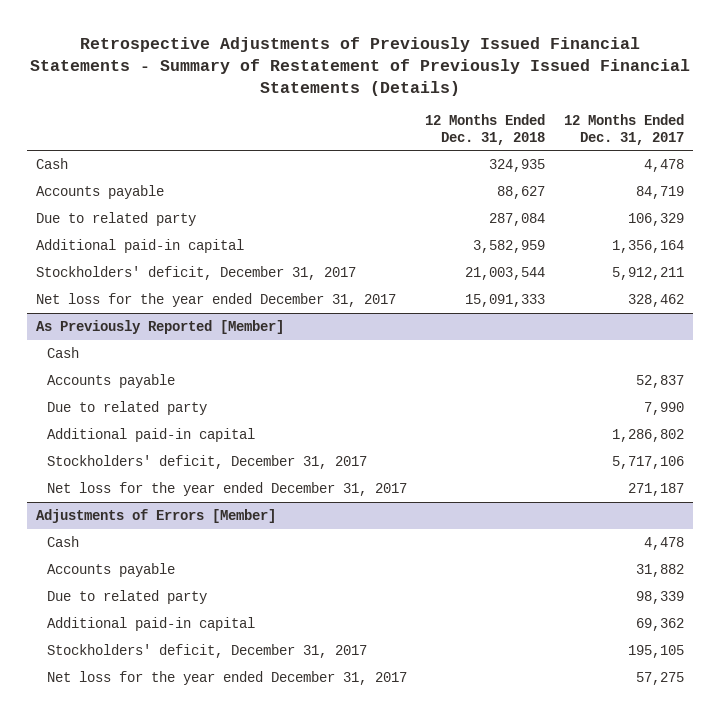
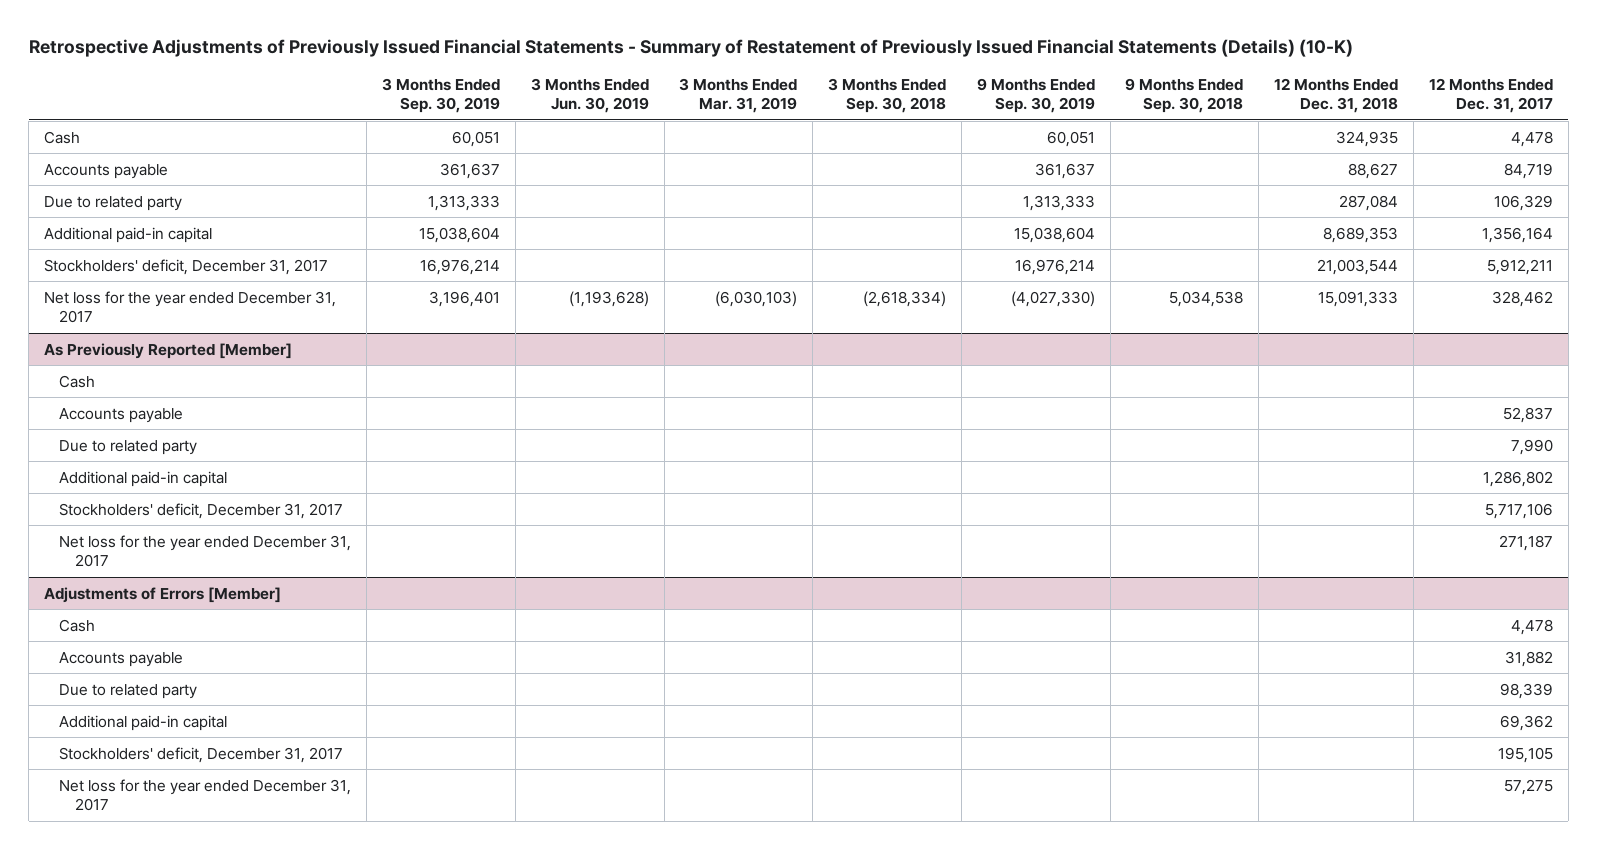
[29,36,690,96] Retrospective Adjustments of Previously Issued Financial Statements - Summary of Restatement of Previously Issued Financial Statements (Details) -> [28,38,1353,57] Retrospective Adjustments of Previously Issued Financial Statements - Summary of Restatement of Previously Issued Financial Statements (Details) (10-K)
none -> [382,77,501,114] 3 Months Ended Sep. 30, 2019
none -> [530,77,649,114] 3 Months Ended Jun. 30, 2019
none -> [679,77,798,114] 3 Months Ended Mar. 31, 2019
none -> [828,77,947,114] 3 Months Ended Sep. 30, 2018
none -> [976,77,1095,114] 9 Months Ended Sep. 30, 2019
none -> [1125,77,1244,114] 9 Months Ended Sep. 30, 2018
[473,239,546,253] 3,582,959 -> [1323,226,1399,243] 8,689,353

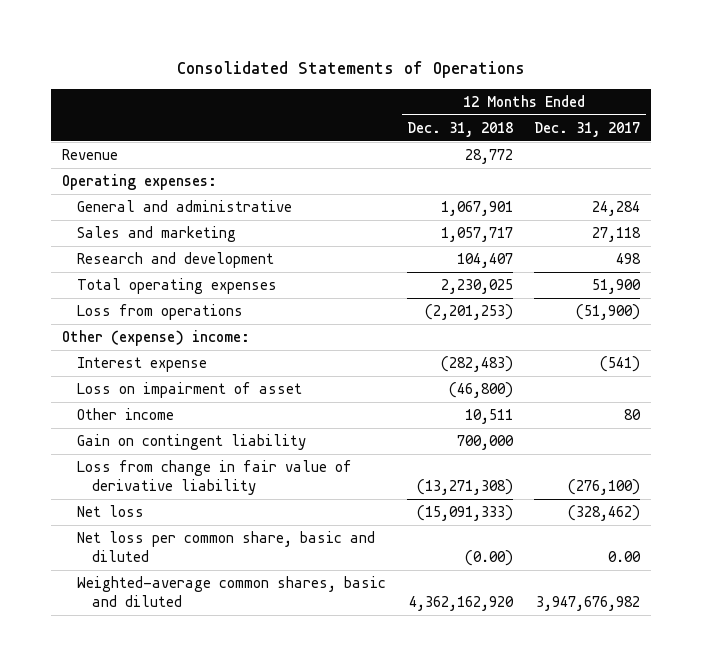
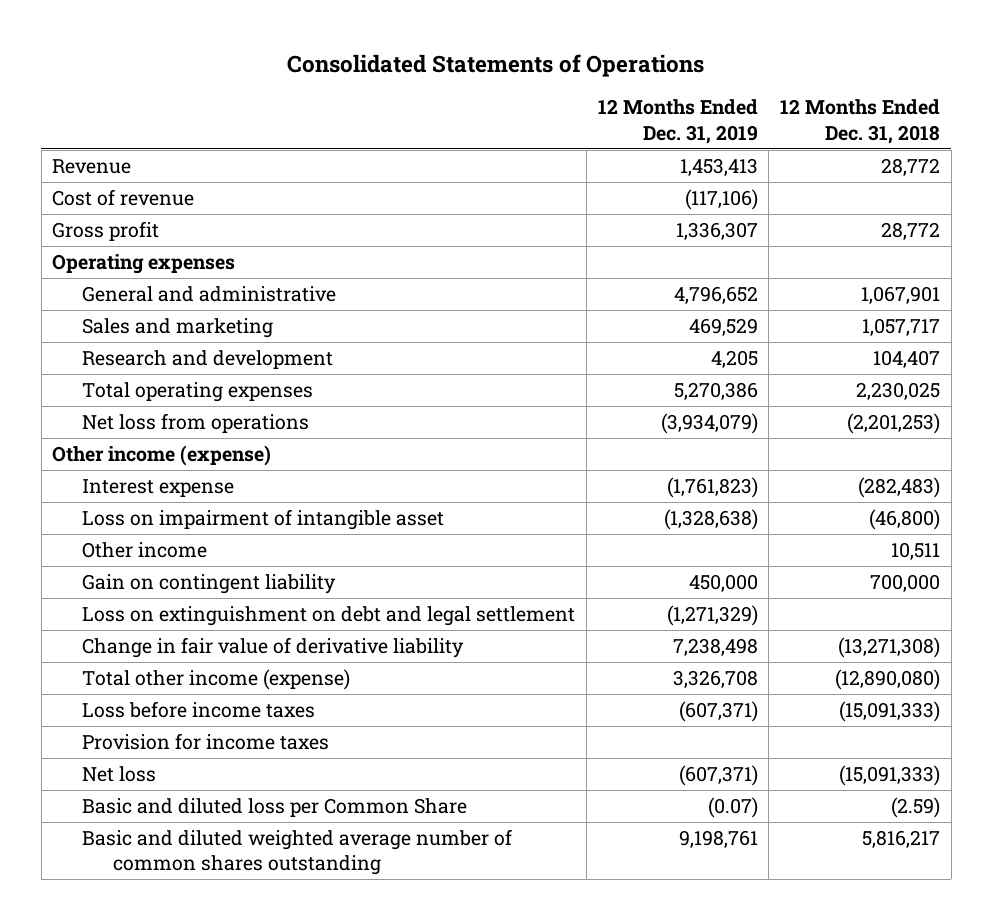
[534,121,641,137] Dec. 31, 2017 -> none
none -> [597,99,758,144] 12 Months Ended Dec. 31, 2019
none -> [52,188,195,206] Cost of revenue
none -> [52,220,160,241] Gross profit
[61,173,217,190] Operating expenses: -> [52,253,236,274] Operating expenses
[76,303,243,320] Loss from operations -> [82,412,310,433] Net loss from operations
[61,329,250,346] Other (expense) income: -> [52,444,272,466] Other income (expense)
[76,381,302,398] Loss on impairment of asset -> [82,508,445,530] Loss on impairment of intangible asset
none -> [82,605,576,626] Loss on extinguishment on debt and legal settlement
[76,459,352,495] Loss from change in fair value of derivative liability -> [82,636,465,658] Change in fair value of derivative liability
none -> [82,668,351,690] Total other income (expense)
none -> [82,700,316,718] Loss before income taxes
none -> [82,732,330,750] Provision for income taxes
[76,530,375,562] Net loss per common share, basic and diluted -> [82,797,468,817] Basic and diluted loss per Common Share
[465,549,514,566] (0.00) -> [891,796,941,818] (2.59)
[76,575,386,607] Weighted-average common shares, basic and diluted -> [82,828,513,876] Basic and diluted weighted average number of common shares outstanding
[409,595,515,611] 4,362,162,920 -> [862,829,941,848] 5,816,217

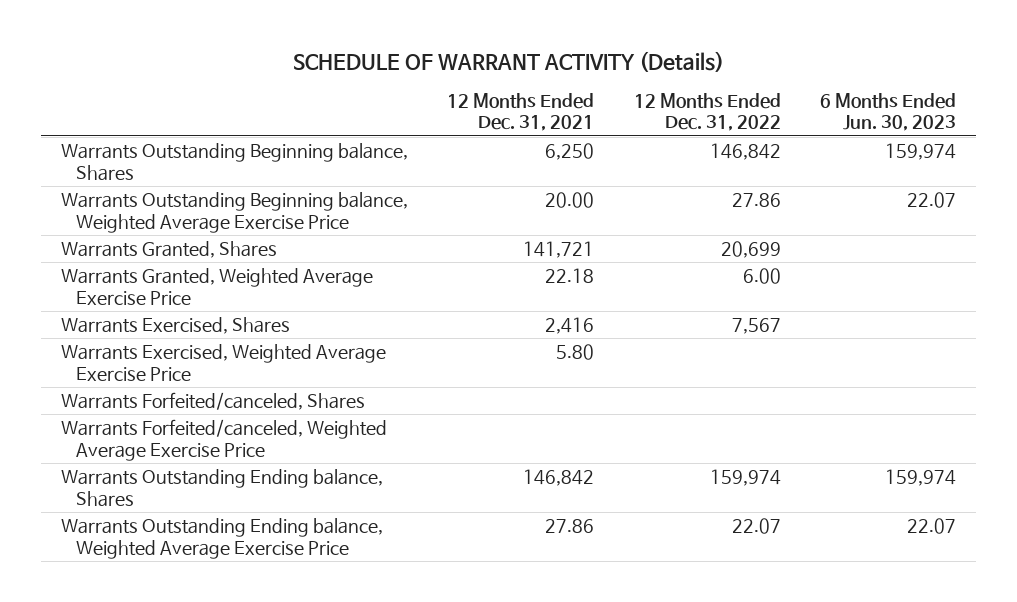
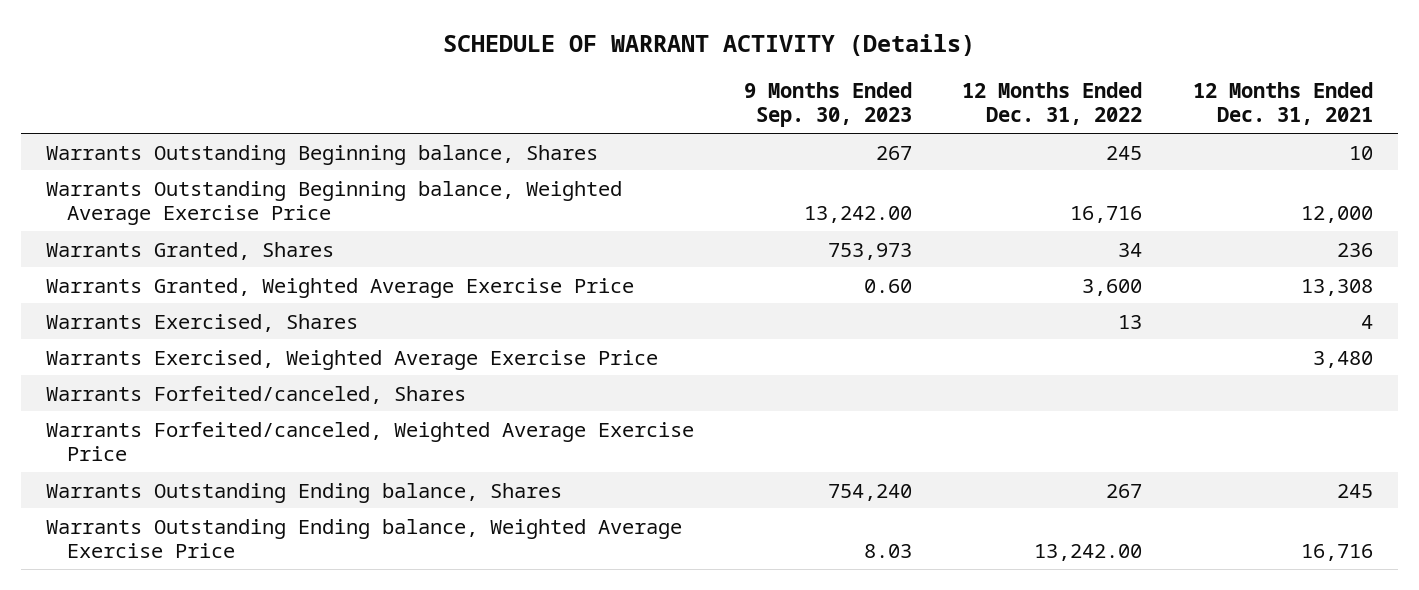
[819,92,956,132] 6 Months Ended Jun. 30, 2023 -> none
none -> [744,82,913,128] 9 Months Ended Sep. 30, 2023
[545,143,595,161] 6,250 -> [1348,145,1373,160] 10
[709,143,781,161] 146,842 -> [1106,145,1143,160] 245
[545,192,595,209] 20.00 -> [1300,205,1373,223] 12,000
[731,193,781,208] 27.86 -> [1070,205,1143,223] 16,716
[523,241,595,259] 141,721 -> [1336,242,1373,257] 236
[720,241,781,259] 20,699 -> [1118,242,1143,257] 34
[545,268,595,284] 22.18 -> [1300,278,1373,296] 13,308
[742,268,781,285] 6.00 -> [1082,278,1143,296] 3,600
[545,317,595,335] 2,416 -> [1360,314,1373,329] 4
[731,318,781,335] 7,567 -> [1118,314,1143,329] 13
[556,344,595,361] 5.80 -> [1312,350,1373,368] 3,480
[523,469,595,487] 146,842 -> [1336,483,1373,498] 245
[709,469,781,487] 159,974 -> [1106,483,1143,498] 267
[545,519,595,534] 27.86 -> [1300,543,1373,561] 16,716
[731,518,781,535] 22.07 -> [1034,543,1143,561] 13,242.00

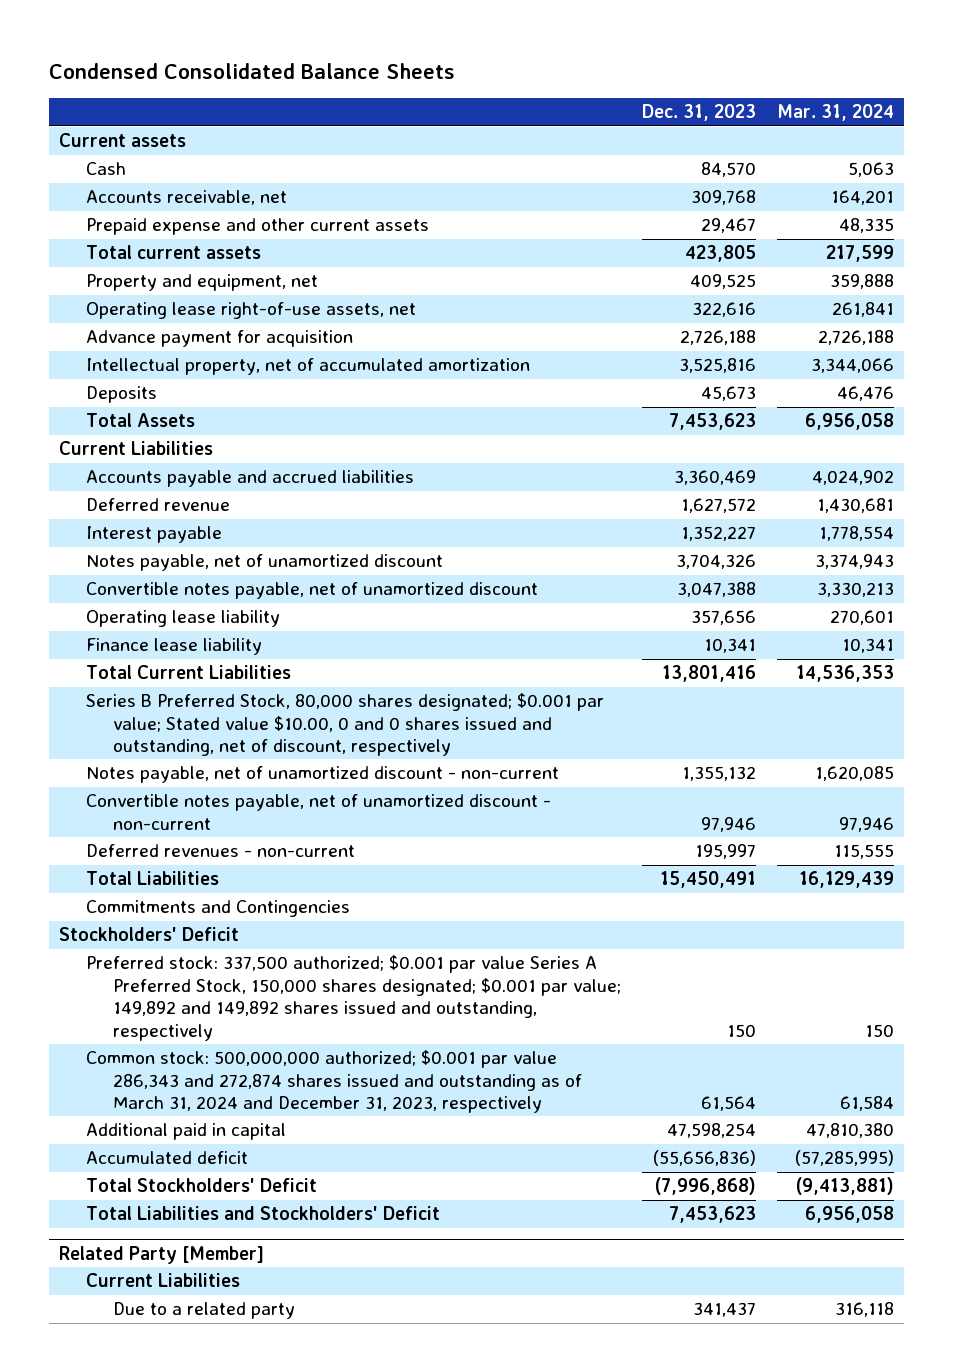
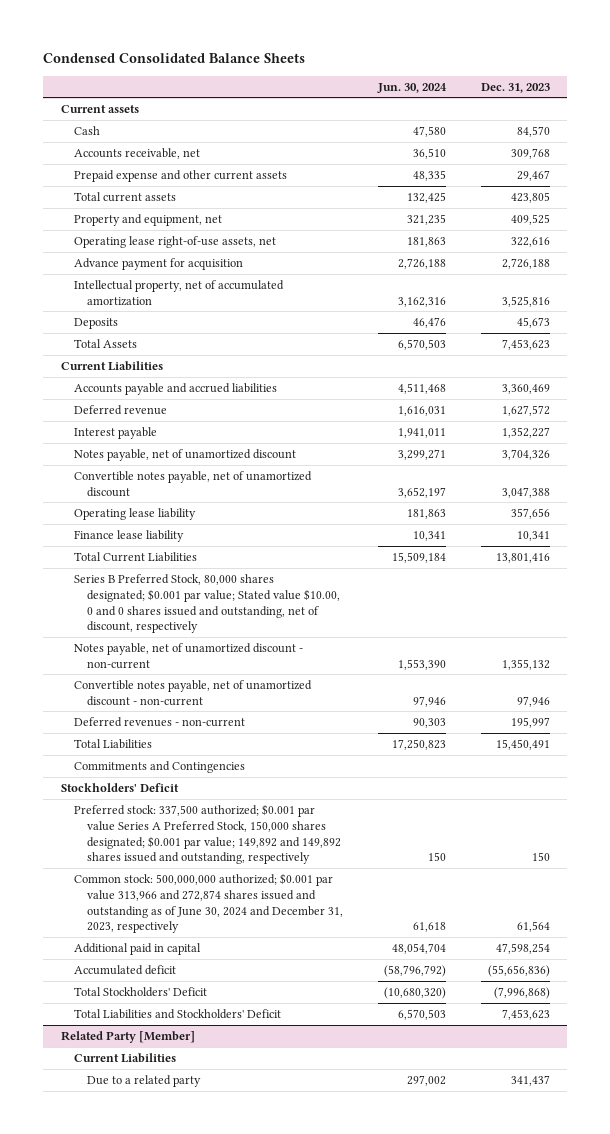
[776,104,894,122] Mar. 31, 2024 -> none
none -> [376,82,447,93] Jun. 30, 2024
[86,1050,583,1114] Common stock: 500,000,000 authorized; $0.001 par value 286,343 and 272,874 shares issued and outstanding as of March 31, 2024 and December 31, 2023, respectively -> [73,872,343,934] Common stock: 500,000,000 authorized; $0.001 par value 313,966 and 272,874 shares issued and outstanding as of June 30, 2024 and December 31, 2023, respectively

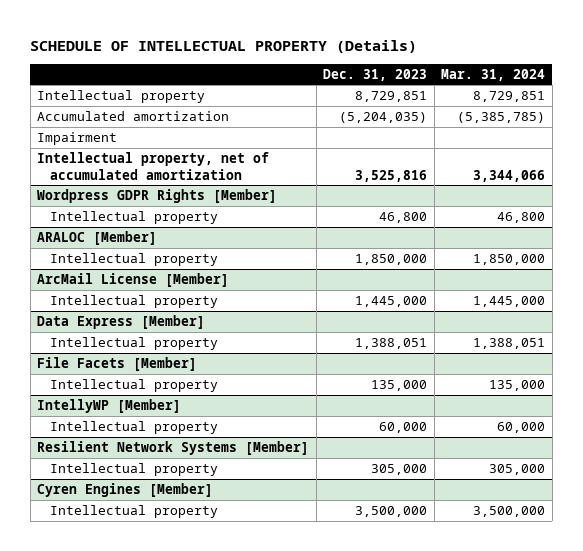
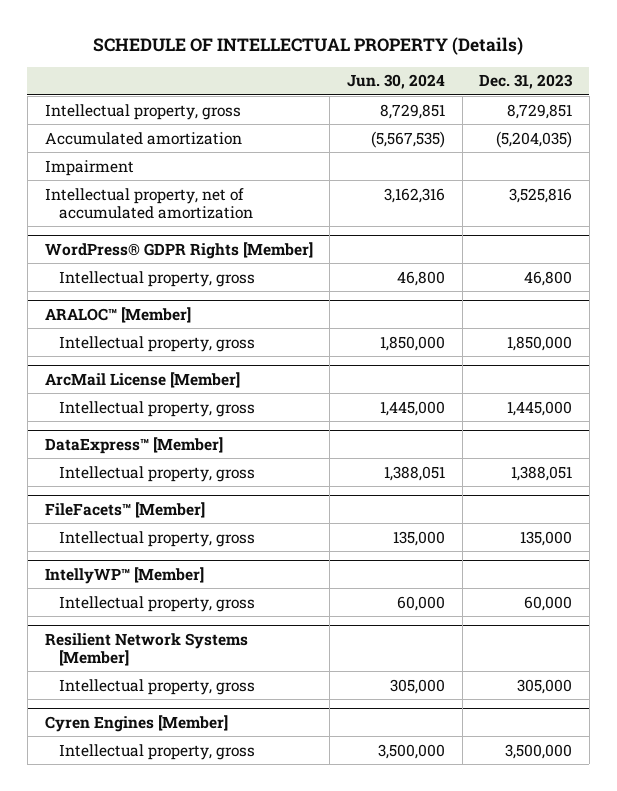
[441,68,546,81] Mar. 31, 2024 -> none
none -> [346,74,445,90] Jun. 30, 2024
[37,89,206,103] Intellectual property -> [44,103,241,120] Intellectual property, gross
[37,188,278,203] Wordpress GDPR Rights [Member] -> [44,241,313,259] WordPress® GDPR Rights [Member]
[50,210,219,224] Intellectual property -> [58,270,255,287] Intellectual property, gross
[37,230,158,245] ARALOC [Member] -> [44,306,191,323] ARALOC™ [Member]
[50,252,219,266] Intellectual property -> [58,335,255,352] Intellectual property, gross
[50,294,219,308] Intellectual property -> [58,400,255,417] Intellectual property, gross
[37,314,206,329] Data Express [Member] -> [44,436,223,454] DataExpress™ [Member]
[50,336,219,350] Intellectual property -> [58,465,255,482] Intellectual property, gross
[37,356,198,371] File Facets [Member] -> [44,501,205,518] FileFacets™ [Member]
[50,378,219,392] Intellectual property -> [58,530,255,547] Intellectual property, gross
[37,398,182,413] IntellyWP [Member] -> [44,566,204,584] IntellyWP™ [Member]
[50,420,219,434] Intellectual property -> [58,595,255,612] Intellectual property, gross
[50,462,219,476] Intellectual property -> [58,678,255,695] Intellectual property, gross
[50,504,219,518] Intellectual property -> [58,743,255,760] Intellectual property, gross

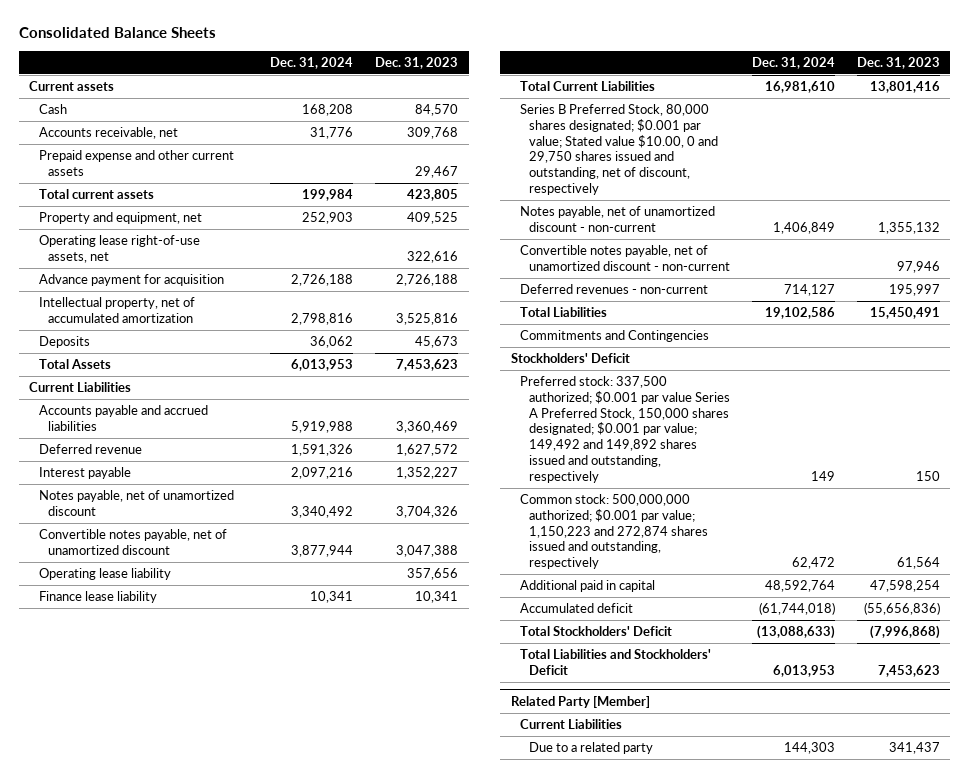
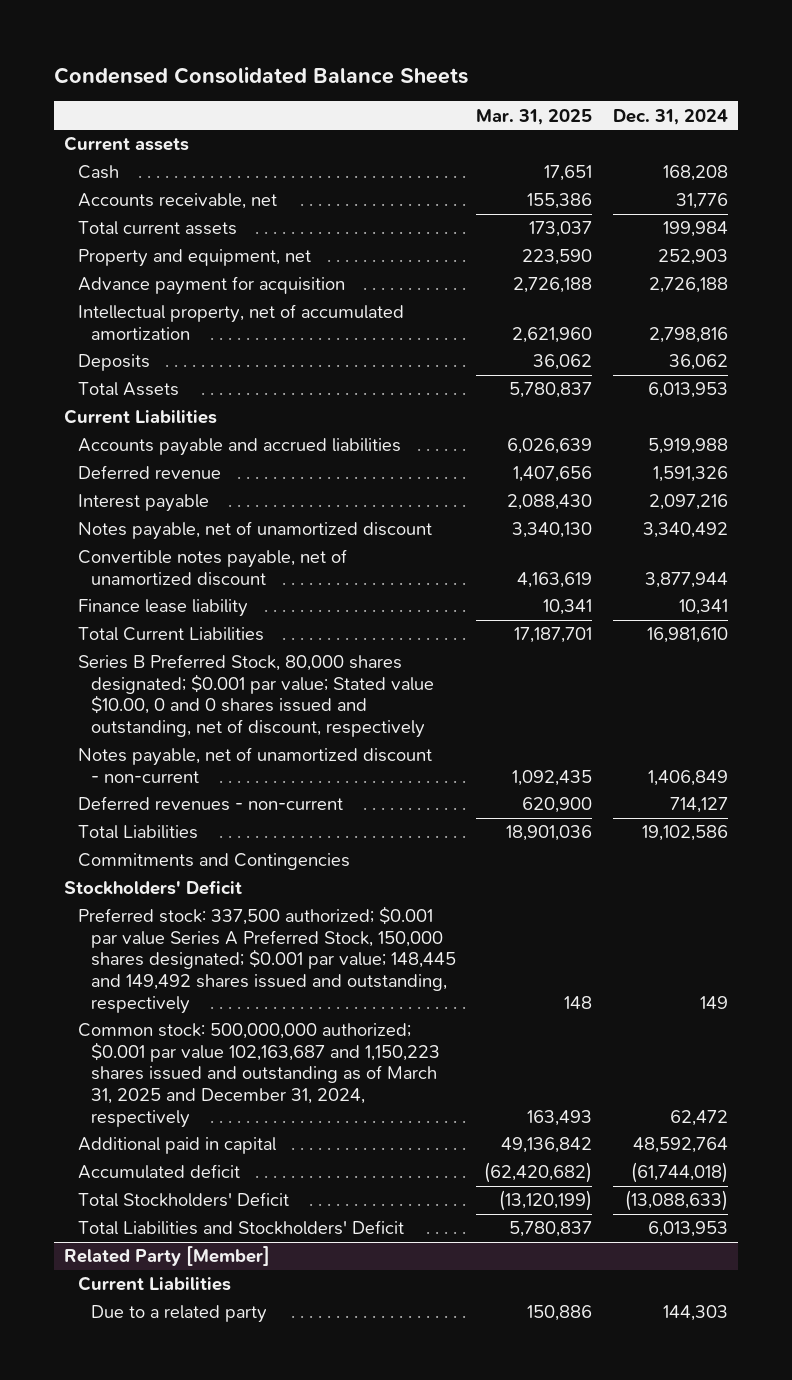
[18,27,216,39] Consolidated Balance Sheets -> [54,66,469,84] Condensed Consolidated Balance Sheets
[375,56,459,69] Dec. 31, 2023 -> none
none -> [476,108,593,125] Mar. 31, 2025
[38,150,234,176] Prepaid expense and other current assets -> none
[38,235,200,263] Operating lease right-of-use assets, net -> none
[38,568,171,581] Operating lease liability -> none
[520,104,719,196] Series B Preferred Stock, 80,000 shares designated; $0.001 par value; Stated value $10.00, 0 and 29,750 shares issued and outstanding, net of discount, respectively -> [77,654,434,739] Series B Preferred Stock, 80,000 shares designated; $0.001 par value; Stated value $10.00, 0 and 0 shares issued and outstanding, net of discount, respectively
[520,245,731,271] Convertible notes payable, net of unamortized discount - non-current -> none
[520,376,731,483] Preferred stock: 337,500 authorized; $0.001 par value Series A Preferred Stock, 150,000 shares designated; $0.001 par value; 149,492 and 149,892 shares issued and outstanding, respectively -> [77,906,456,1014] Preferred stock: 337,500 authorized; $0.001 par value Series A Preferred Stock, 150,000 shares designated; $0.001 par value; 148,445 and 149,492 shares issued and outstanding, respectively
[520,494,709,570] Common stock: 500,000,000 authorized; $0.001 par value; 1,150,223 and 272,874 shares issued and outstanding, respectively -> [77,1023,440,1128] Common stock: 500,000,000 authorized; $0.001 par value 102,163,687 and 1,150,223 shares issued and outstanding as of March 31, 2025 and December 31, 2024, respectively

